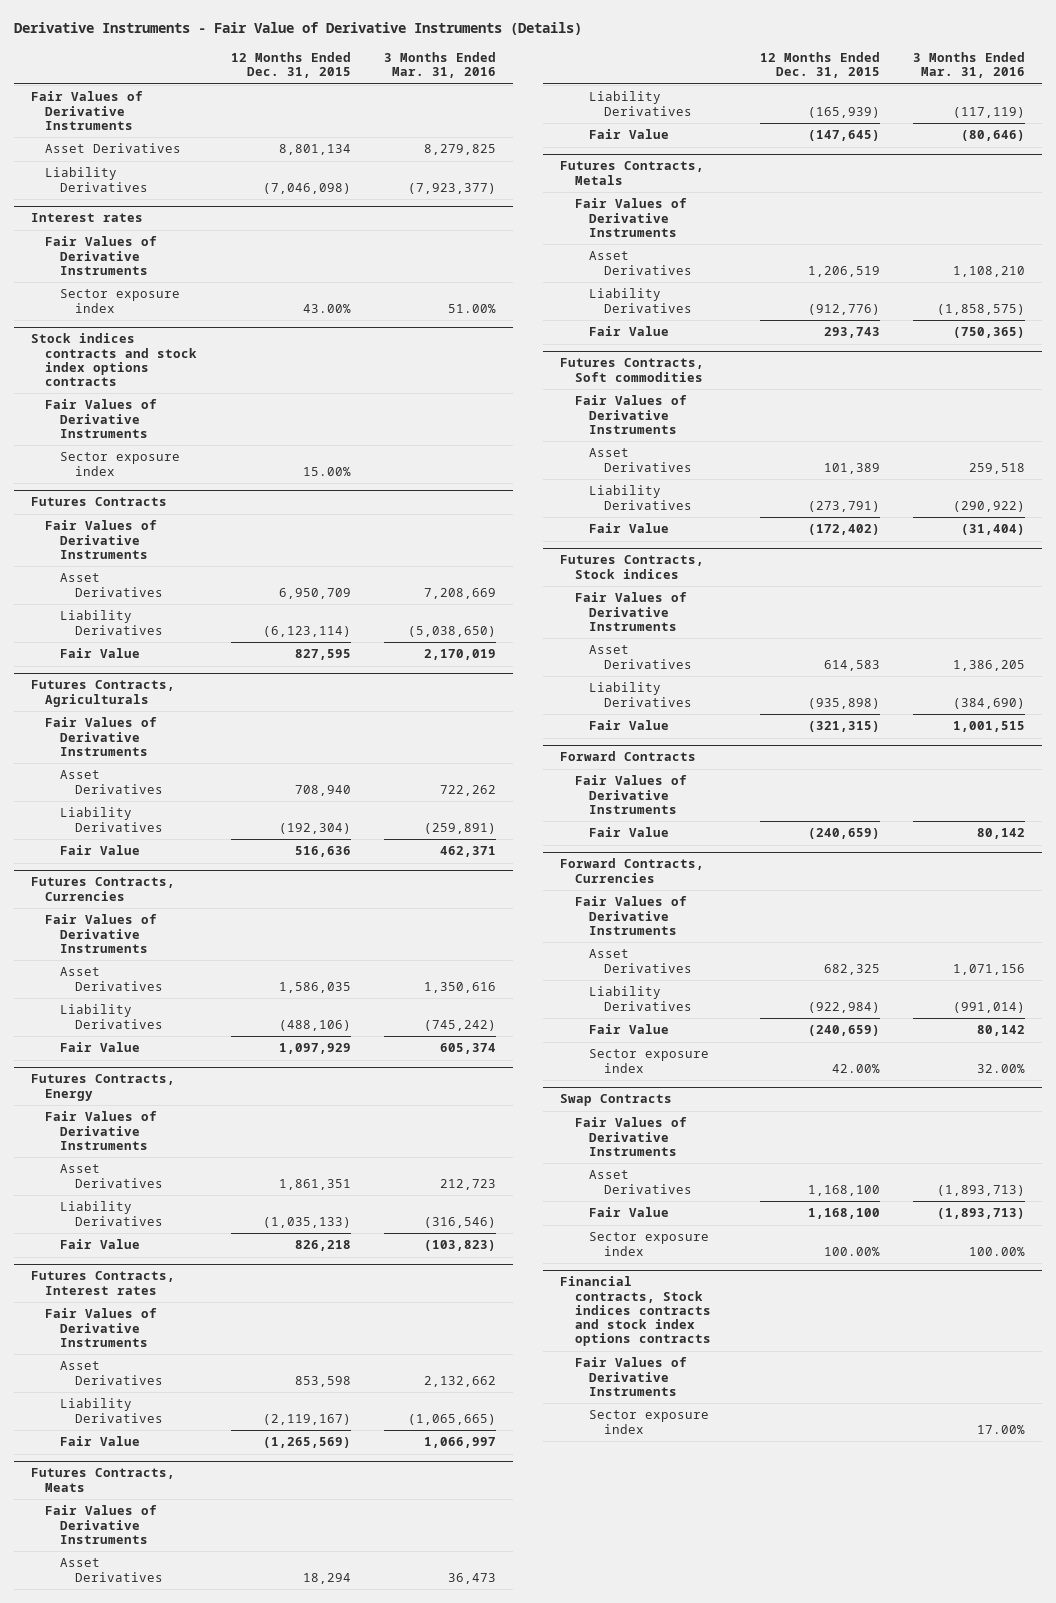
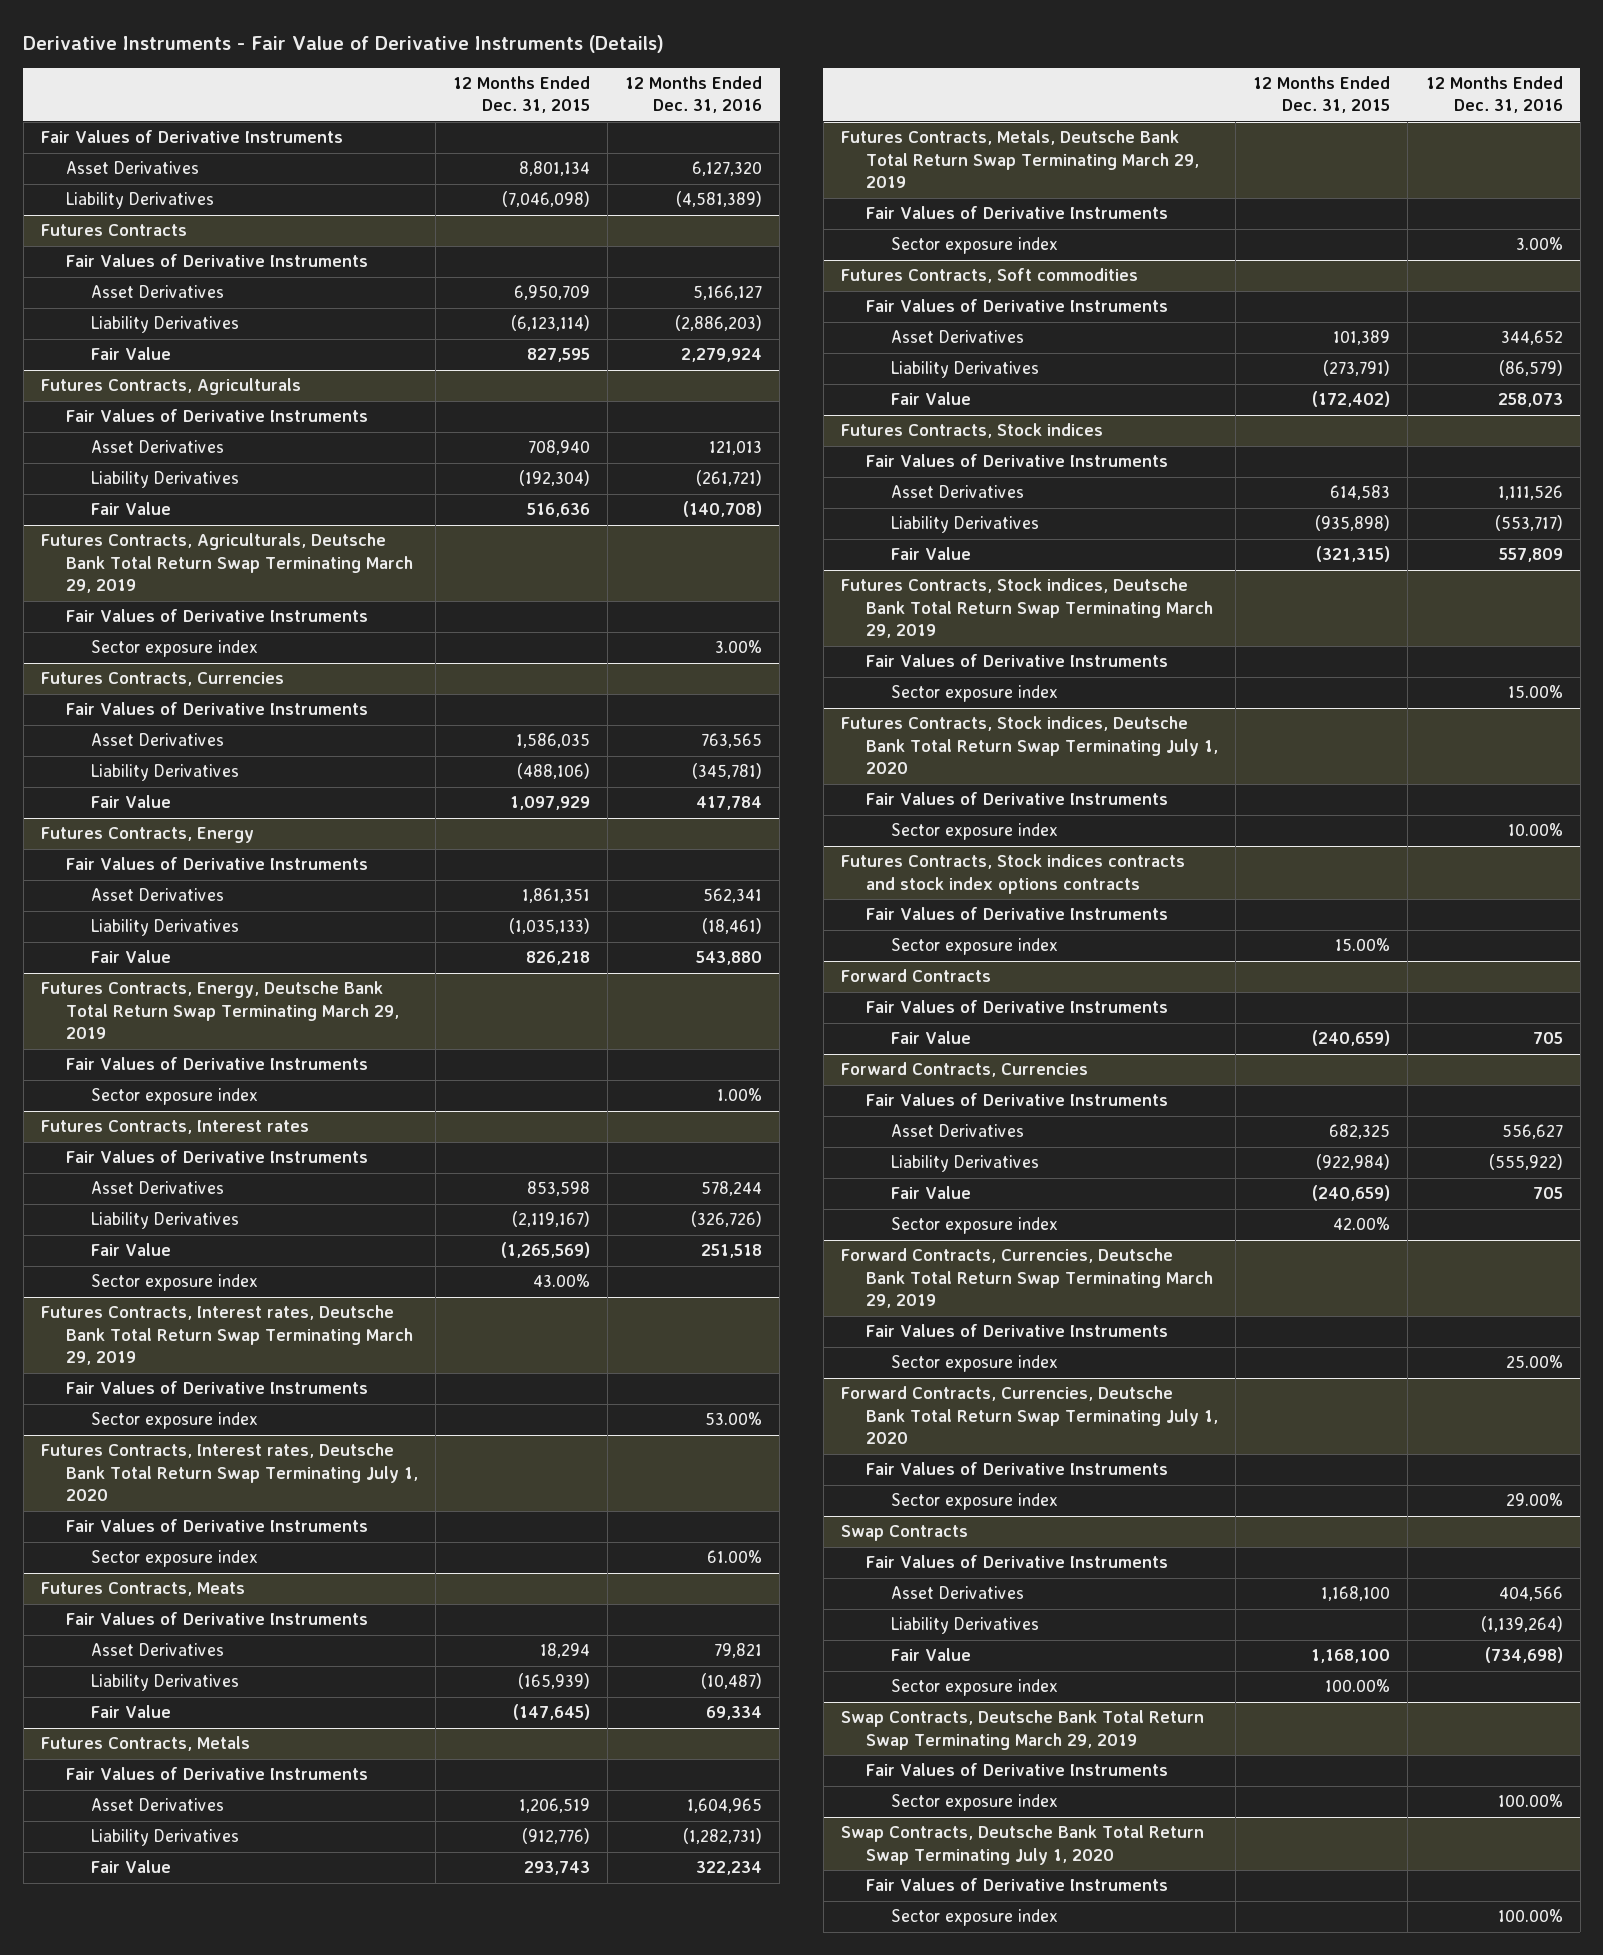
[384,51,497,79] 3 Months Ended Mar. 31, 2016 -> none
none -> [625,75,763,114] 12 Months Ended Dec. 31, 2016
[30,213,143,223] Interest rates -> none
[45,236,158,275] Fair Values of Derivative Instruments -> none
[60,289,181,313] Sector exposure index -> none
[30,333,198,386] Stock indices contracts and stock index options contracts -> none
[45,399,158,438] Fair Values of Derivative Instruments -> none
[60,452,181,476] Sector exposure index -> none
none -> [40,533,413,594] Futures Contracts, Agriculturals, Deutsche Bank Total Return Swap Terminating March 29, 2019
none -> [65,609,368,623] Fair Values of Derivative Instruments
none -> [90,640,258,658] Sector exposure index
none -> [40,981,399,1040] Futures Contracts, Energy, Deutsche Bank Total Return Swap Terminating March 29, 2019
none -> [65,1057,368,1071] Fair Values of Derivative Instruments
none -> [90,1088,258,1106] Sector exposure index
none -> [90,1274,258,1292] Sector exposure index
none -> [40,1305,413,1366] Futures Contracts, Interest rates, Deutsche Bank Total Return Swap Terminating March 29, 2019
none -> [65,1381,368,1395] Fair Values of Derivative Instruments
none -> [90,1412,258,1430] Sector exposure index
none -> [40,1443,418,1502] Futures Contracts, Interest rates, Deutsche Bank Total Return Swap Terminating July 1, 2020
none -> [65,1519,368,1533] Fair Values of Derivative Instruments
none -> [90,1550,258,1568] Sector exposure index
none -> [841,130,1199,189] Futures Contracts, Metals, Deutsche Bank Total Return Swap Terminating March 29, 2019
none -> [865,206,1168,220] Fair Values of Derivative Instruments
none -> [890,237,1058,255] Sector exposure index
none -> [841,578,1213,639] Futures Contracts, Stock indices, Deutsche Bank Total Return Swap Terminating March 29, 2019
none -> [865,654,1168,668] Fair Values of Derivative Instruments
none -> [890,685,1058,703] Sector exposure index
none -> [841,716,1218,775] Futures Contracts, Stock indices, Deutsche Bank Total Return Swap Terminating July 1, 2020
none -> [865,792,1168,806] Fair Values of Derivative Instruments
none -> [890,823,1058,841] Sector exposure index
none -> [841,854,1186,894] Futures Contracts, Stock indices contracts and stock index options contracts
none -> [865,907,1168,921] Fair Values of Derivative Instruments
none -> [890,938,1058,956] Sector exposure index
none -> [841,1248,1213,1309] Forward Contracts, Currencies, Deutsche Bank Total Return Swap Terminating March 29, 2019
none -> [865,1324,1168,1338] Fair Values of Derivative Instruments
none -> [890,1355,1058,1373] Sector exposure index
none -> [841,1386,1218,1445] Forward Contracts, Currencies, Deutsche Bank Total Return Swap Terminating July 1, 2020
none -> [865,1462,1168,1476] Fair Values of Derivative Instruments
none -> [890,1493,1058,1511] Sector exposure index
none -> [890,1617,1039,1635] Liability Derivatives
[559,1276,711,1347] Financial contracts, Stock indices contracts and stock index options contracts -> none
none -> [841,1710,1205,1750] Swap Contracts, Deutsche Bank Total Return Swap Terminating March 29, 2019
none -> [841,1825,1205,1865] Swap Contracts, Deutsche Bank Total Return Swap Terminating July 1, 2020
none -> [865,1878,1168,1892] Fair Values of Derivative Instruments
none -> [890,1909,1058,1927] Sector exposure index

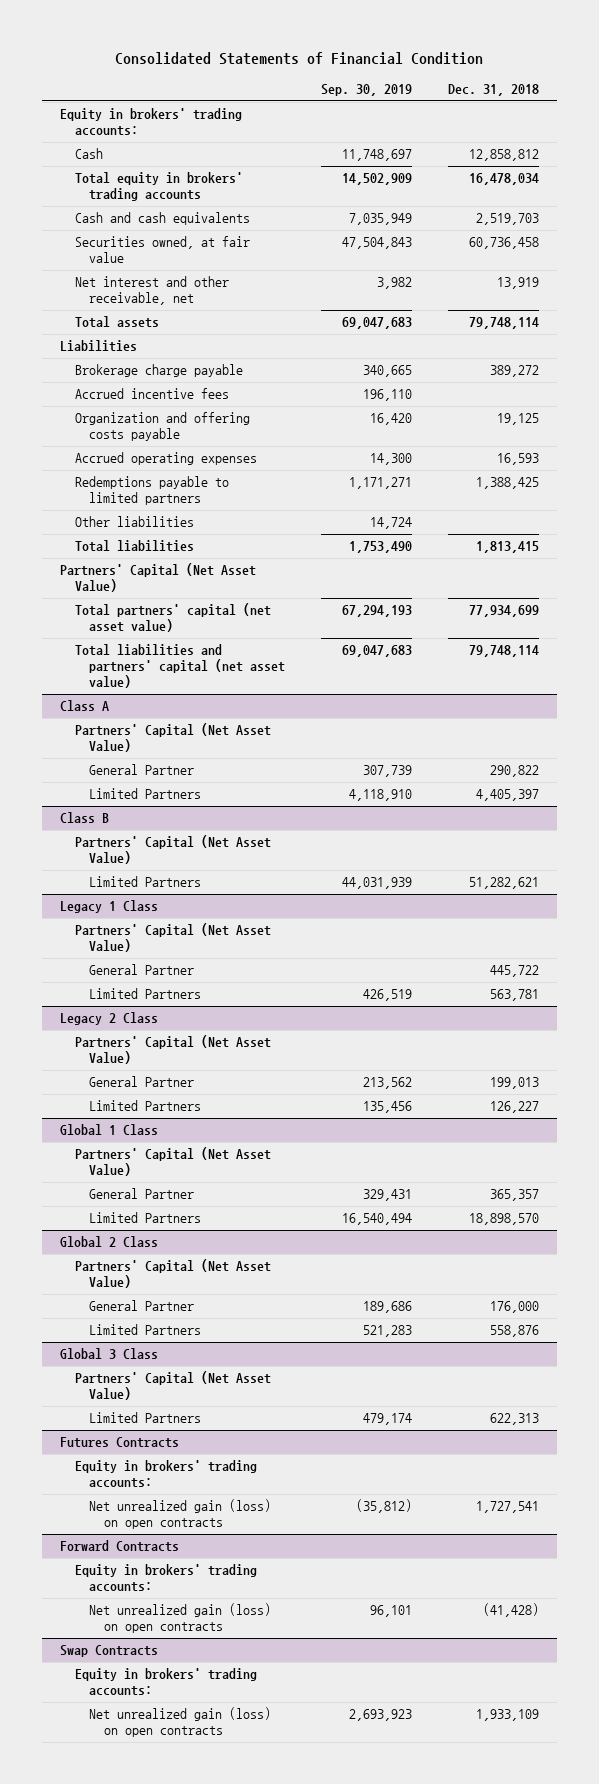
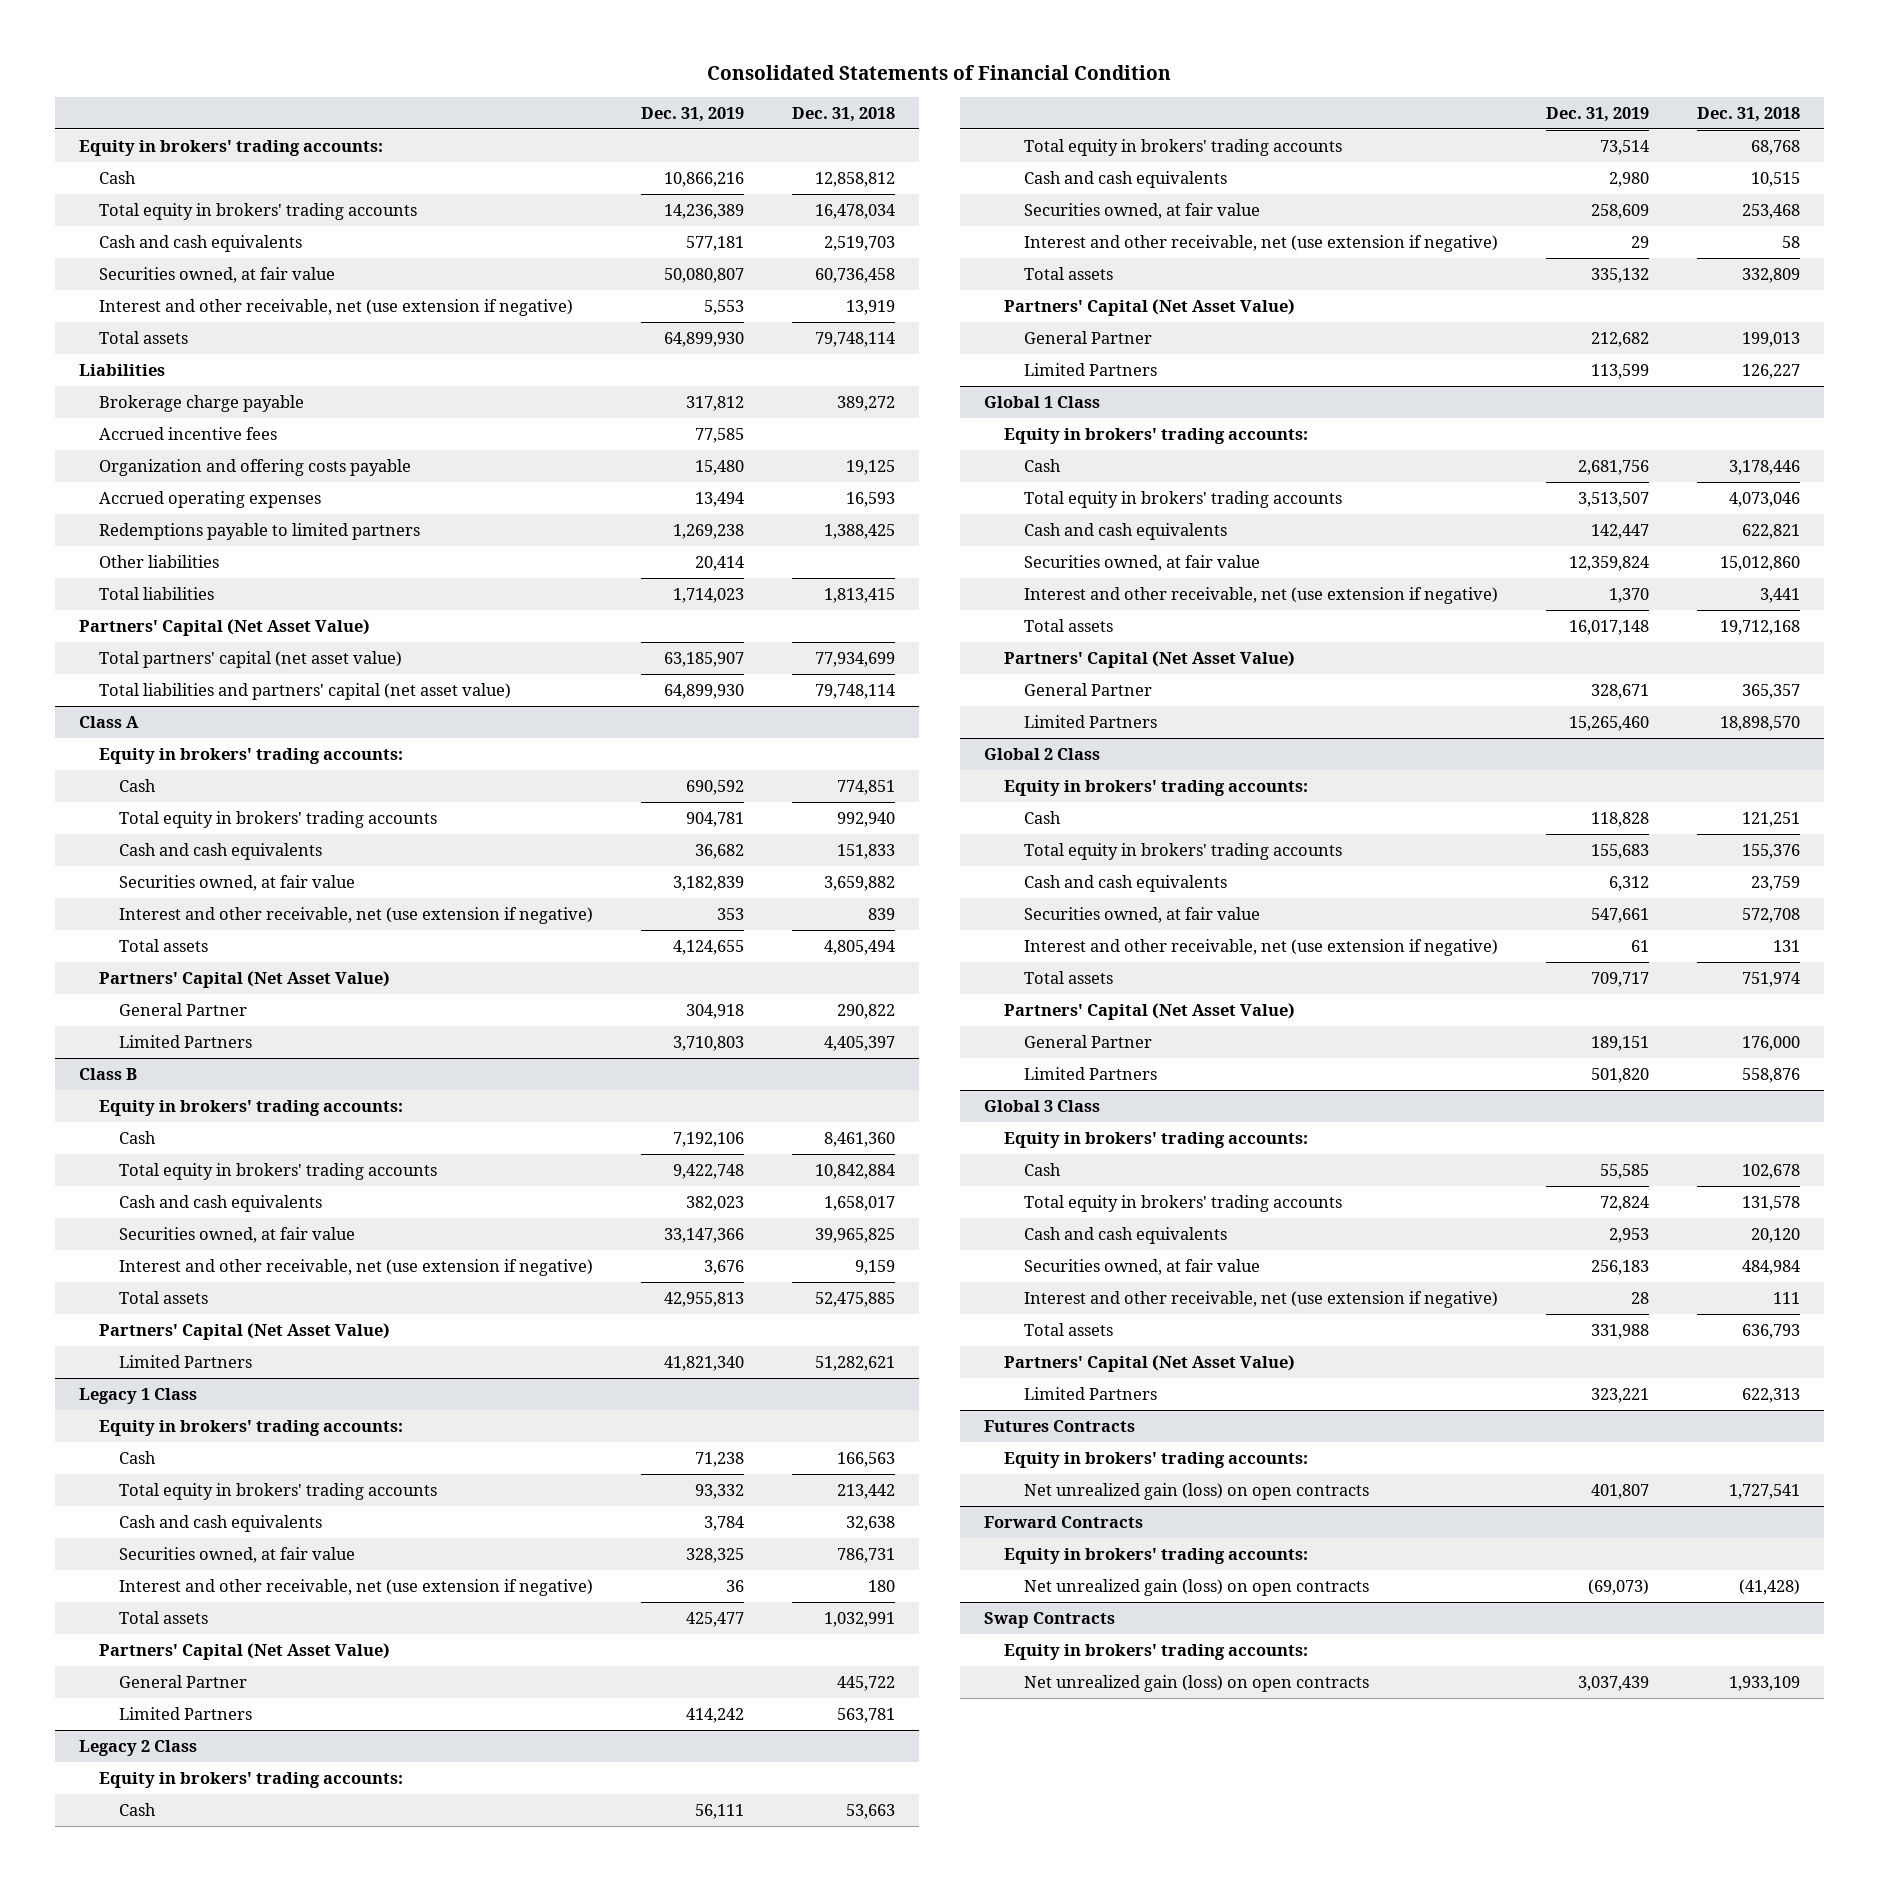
[321,84,413,97] Sep. 30, 2019 -> none
none -> [640,106,744,122] Dec. 31, 2019
[74,276,229,306] Net interest and other receivable, net -> [98,299,573,317] Interest and other receivable, net (use extension if negative)
none -> [98,748,403,765] Equity in brokers' trading accounts:
none -> [118,779,156,793] Cash
none -> [118,811,437,829] Total equity in brokers' trading accounts
none -> [118,843,322,861] Cash and cash equivalents
none -> [118,875,355,892] Securities owned, at fair value
none -> [118,907,593,925] Interest and other receivable, net (use extension if negative)
none -> [118,939,208,953] Total assets
none -> [98,1100,403,1117] Equity in brokers' trading accounts:
none -> [118,1131,156,1145] Cash
none -> [118,1163,437,1181] Total equity in brokers' trading accounts
none -> [118,1195,322,1213] Cash and cash equivalents
none -> [118,1227,355,1244] Securities owned, at fair value
none -> [118,1259,593,1277] Interest and other receivable, net (use extension if negative)
none -> [118,1291,208,1305] Total assets
none -> [98,1420,403,1437] Equity in brokers' trading accounts:
none -> [118,1451,156,1465] Cash
none -> [118,1483,437,1501] Total equity in brokers' trading accounts
none -> [118,1515,322,1533] Cash and cash equivalents
none -> [118,1547,355,1564] Securities owned, at fair value
none -> [118,1579,593,1597] Interest and other receivable, net (use extension if negative)
none -> [118,1611,208,1625] Total assets
none -> [98,1772,403,1789] Equity in brokers' trading accounts:
none -> [118,1803,156,1817] Cash
none -> [1024,139,1343,157] Total equity in brokers' trading accounts
none -> [1024,171,1228,189] Cash and cash equivalents
none -> [1024,203,1261,220] Securities owned, at fair value
none -> [1024,235,1499,253] Interest and other receivable, net (use extension if negative)
none -> [1024,267,1114,281] Total assets
none -> [1004,428,1309,445] Equity in brokers' trading accounts:
none -> [1024,459,1062,473] Cash
none -> [1024,491,1343,509] Total equity in brokers' trading accounts
none -> [1024,523,1228,541] Cash and cash equivalents
none -> [1024,555,1261,572] Securities owned, at fair value
none -> [1024,587,1499,605] Interest and other receivable, net (use extension if negative)
none -> [1024,619,1114,633] Total assets
none -> [1004,780,1309,797] Equity in brokers' trading accounts:
none -> [1024,811,1062,825] Cash
none -> [1024,843,1343,861] Total equity in brokers' trading accounts
none -> [1024,875,1228,893] Cash and cash equivalents
none -> [1024,907,1261,924] Securities owned, at fair value
none -> [1024,939,1499,957] Interest and other receivable, net (use extension if negative)
none -> [1024,971,1114,985] Total assets
none -> [1004,1132,1309,1149] Equity in brokers' trading accounts:
none -> [1024,1163,1062,1177] Cash
none -> [1024,1195,1343,1213] Total equity in brokers' trading accounts
none -> [1024,1227,1228,1245] Cash and cash equivalents
none -> [1024,1259,1261,1276] Securities owned, at fair value
none -> [1024,1291,1499,1309] Interest and other receivable, net (use extension if negative)
none -> [1024,1323,1114,1337] Total assets

